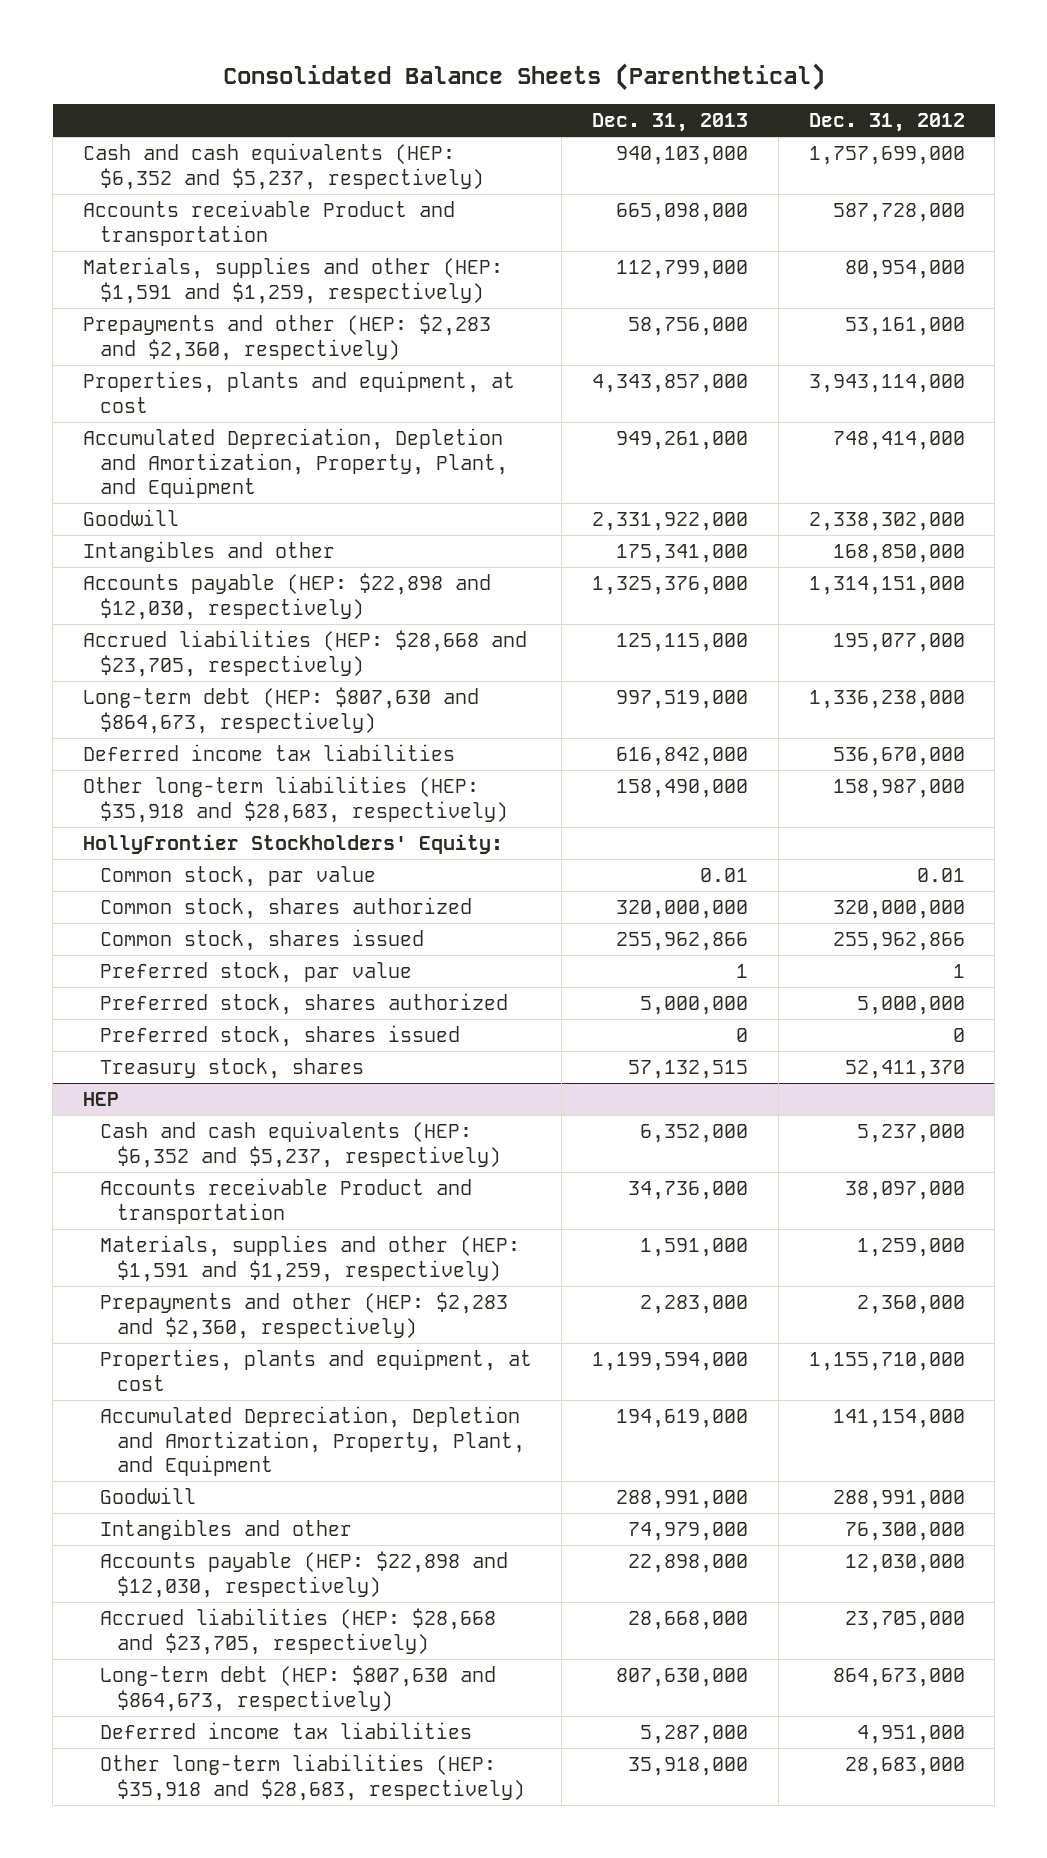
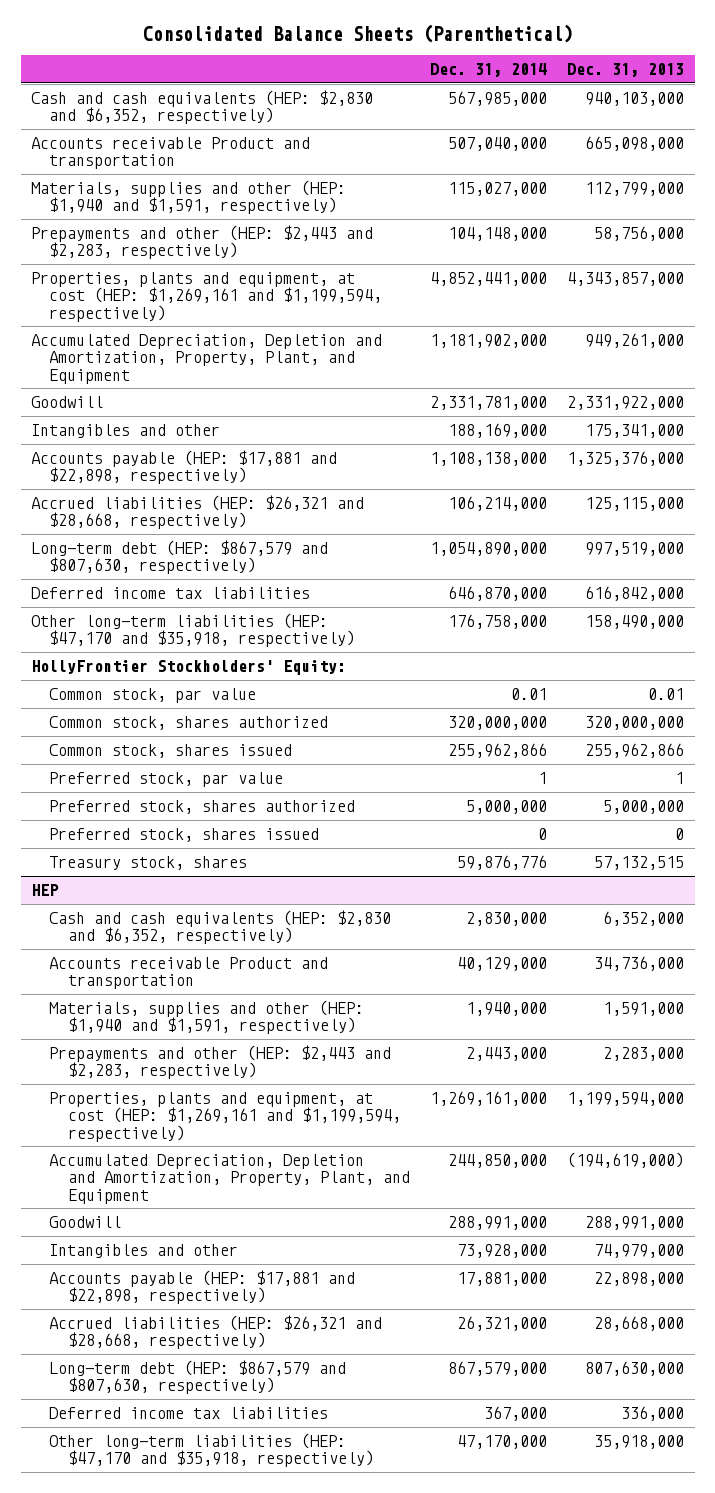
[808,113,965,133] Dec. 31, 2012 -> none
none -> [430,63,548,78] Dec. 31, 2014
[82,143,484,190] Cash and cash equivalents (HEP: $6,352 and $5,237, respectively) -> [30,90,373,125] Cash and cash equivalents (HEP: $2,830 and $6,352, respectively)
[82,257,503,304] Materials, supplies and other (HEP: $1,591 and $1,259, respectively) -> [30,180,346,215] Materials, supplies and other (HEP: $1,940 and $1,591, respectively)
[82,314,491,361] Prepayments and other (HEP: $2,283 and $2,360, respectively) -> [30,225,373,260] Prepayments and other (HEP: $2,443 and $2,283, respectively)
[82,371,515,413] Properties, plants and equipment, at cost -> [30,272,383,322] Properties, plants and equipment, at cost (HEP: $1,269,161 and $1,199,594, respectively)
[82,573,491,620] Accounts payable (HEP: $22,898 and $12,030, respectively) -> [30,450,337,485] Accounts payable (HEP: $17,881 and $22,898, respectively)
[82,630,527,677] Accrued liabilities (HEP: $28,668 and $23,705, respectively) -> [30,495,364,530] Accrued liabilities (HEP: $26,321 and $28,668, respectively)
[82,687,479,734] Long-term debt (HEP: $807,630 and $864,673, respectively) -> [30,540,328,575] Long-term debt (HEP: $867,579 and $807,630, respectively)
[82,776,508,823] Other long-term liabilities (HEP: $35,918 and $28,683, respectively) -> [30,613,356,648] Other long-term liabilities (HEP: $47,170 and $35,918, respectively)
[99,1121,501,1168] Cash and cash equivalents (HEP: $6,352 and $5,237, respectively) -> [49,910,392,945] Cash and cash equivalents (HEP: $2,830 and $6,352, respectively)
[99,1235,520,1282] Materials, supplies and other (HEP: $1,591 and $1,259, respectively) -> [49,1000,365,1035] Materials, supplies and other (HEP: $1,940 and $1,591, respectively)
[99,1292,508,1339] Prepayments and other (HEP: $2,283 and $2,360, respectively) -> [49,1045,392,1080] Prepayments and other (HEP: $2,443 and $2,283, respectively)
[99,1349,532,1391] Properties, plants and equipment, at cost -> [49,1092,402,1142] Properties, plants and equipment, at cost (HEP: $1,269,161 and $1,199,594, respectively)
[616,1409,749,1429] 194,619,000 -> [567,1152,685,1169] (194,619,000)
[99,1551,508,1598] Accounts payable (HEP: $22,898 and $12,030, respectively) -> [49,1270,356,1305] Accounts payable (HEP: $17,881 and $22,898, respectively)
[99,1608,496,1655] Accrued liabilities (HEP: $28,668 and $23,705, respectively) -> [49,1315,383,1350] Accrued liabilities (HEP: $26,321 and $28,668, respectively)
[99,1665,496,1712] Long-term debt (HEP: $807,630 and $864,673, respectively) -> [49,1360,347,1395] Long-term debt (HEP: $867,579 and $807,630, respectively)
[640,1725,749,1745] 5,287,000 -> [621,1406,685,1422] 336,000
[99,1754,525,1801] Other long-term liabilities (HEP: $35,918 and $28,683, respectively) -> [49,1433,375,1468] Other long-term liabilities (HEP: $47,170 and $35,918, respectively)

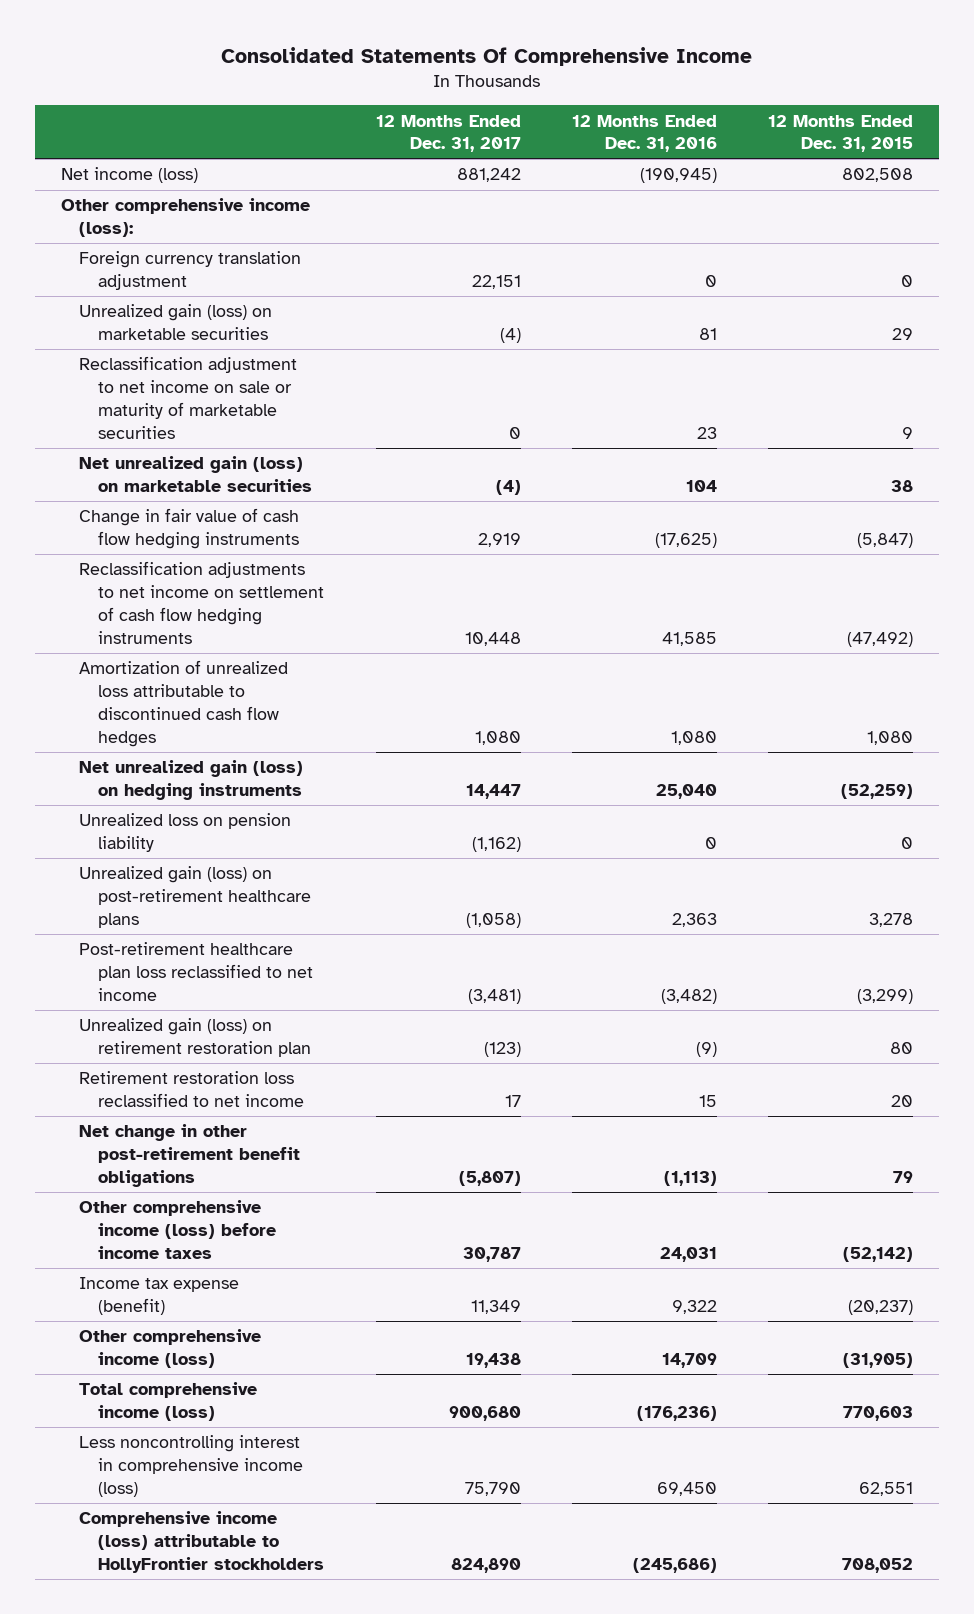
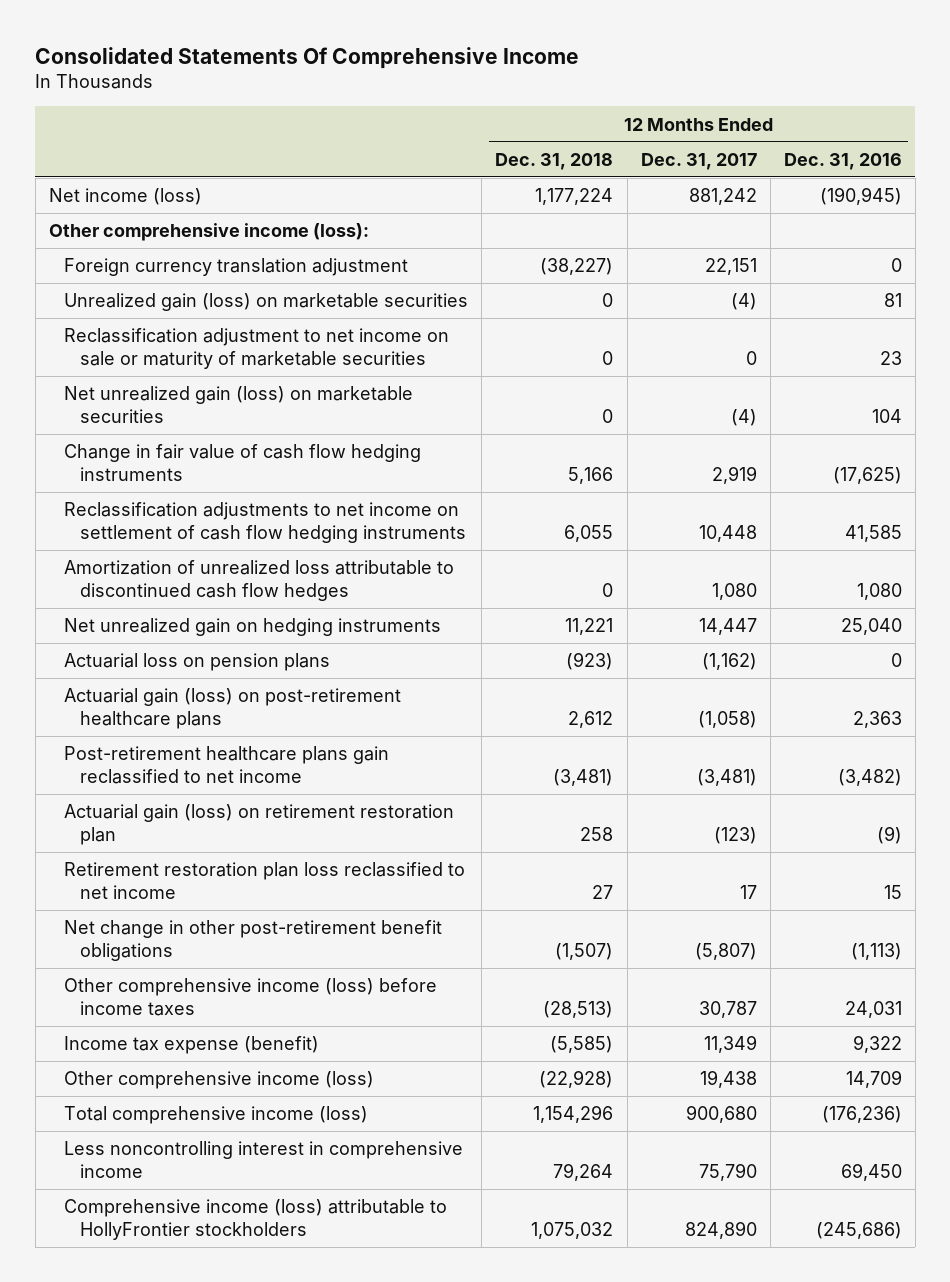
[768,114,914,153] 12 Months Ended Dec. 31, 2015 -> none
none -> [495,152,614,170] Dec. 31, 2018
[79,760,304,801] Net unrealized gain (loss) on hedging instruments -> [64,618,442,637] Net unrealized gain on hedging instruments
[79,813,292,853] Unrealized loss on pension liability -> [64,653,331,672] Actuarial loss on pension plans
[79,866,312,929] Unrealized gain (loss) on post-retirement healthcare plans -> [64,688,402,730] Actuarial gain (loss) on post-retirement healthcare plans
[79,942,314,1002] Post-retirement healthcare plan loss reclassified to net income -> [64,746,390,785] Post-retirement healthcare plans gain reclassified to net income
[79,1018,312,1058] Unrealized gain (loss) on retirement restoration plan -> [64,804,455,846] Actuarial gain (loss) on retirement restoration plan
[79,1071,305,1108] Retirement restoration loss reclassified to net income -> [64,862,466,900] Retirement restoration plan loss reclassified to net income
[79,1435,304,1498] Less noncontrolling interest in comprehensive income (loss) -> [64,1141,464,1179] Less noncontrolling interest in comprehensive income

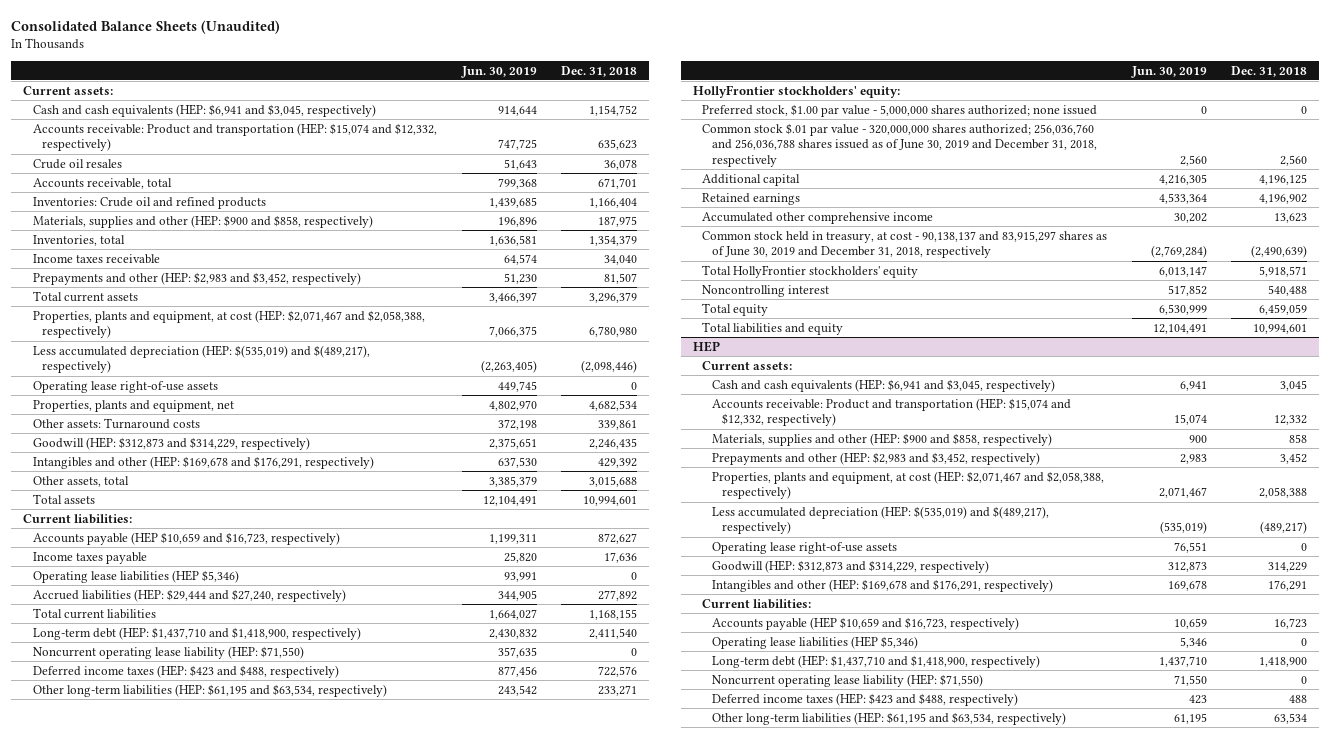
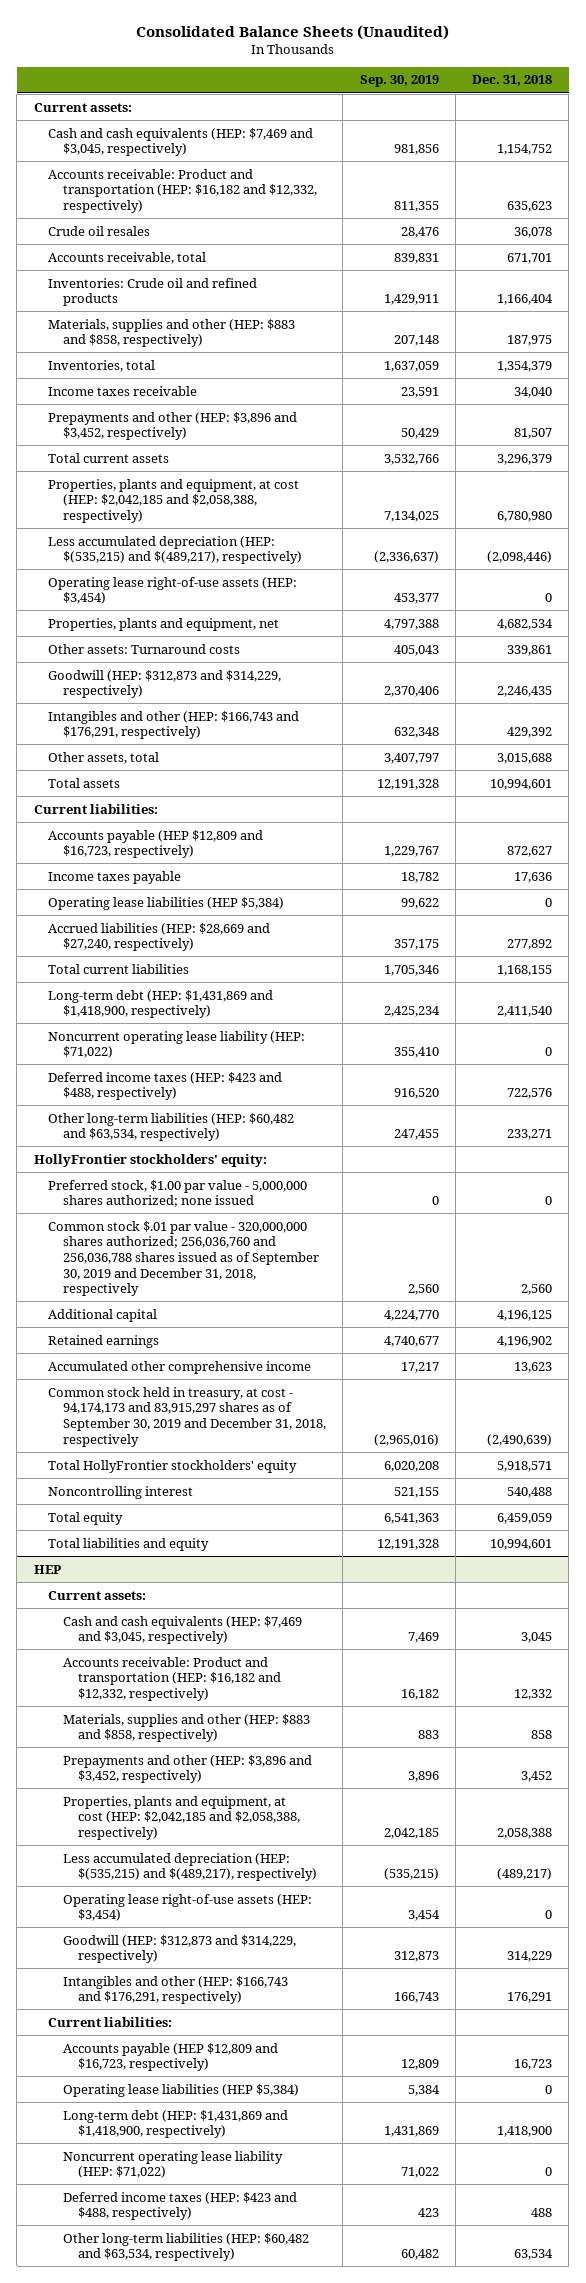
[460,65,537,78] Jun. 30, 2019 -> none
none -> [359,75,439,88] Sep. 30, 2019
[32,103,376,117] Cash and cash equivalents (HEP: $6,941 and $3,045, respectively) -> [48,127,314,157] Cash and cash equivalents (HEP: $7,469 and $3,045, respectively)
[32,122,437,152] Accounts receivable: Product and transportation (HEP: $15,074 and $12,332, respectively) -> [48,168,318,213] Accounts receivable: Product and transportation (HEP: $16,182 and $12,332, respectively)
[32,214,373,228] Materials, supplies and other (HEP: $900 and $858, respectively) -> [48,318,296,348] Materials, supplies and other (HEP: $883 and $858, respectively)
[32,271,361,285] Prepayments and other (HEP: $2,983 and $3,452, respectively) -> [48,411,298,441] Prepayments and other (HEP: $3,896 and $3,452, respectively)
[32,309,425,339] Properties, plants and equipment, at cost (HEP: $2,071,467 and $2,058,388, respectively) -> [48,478,300,523] Properties, plants and equipment, at cost (HEP: $2,042,185 and $2,058,388, respectively)
[32,344,370,374] Less accumulated depreciation (HEP: $(535,019) and $(489,217), respectively) -> [48,535,303,565] Less accumulated depreciation (HEP: $(535,215) and $(489,217), respectively)
[32,380,218,393] Operating lease right-of-use assets -> [48,576,298,605] Operating lease right-of-use assets (HEP: $3,454)
[32,455,374,469] Intangibles and other (HEP: $169,678 and $176,291, respectively) -> [48,710,300,740] Intangibles and other (HEP: $166,743 and $176,291, respectively)
[32,531,340,545] Accounts payable (HEP $10,659 and $16,723, respectively) -> [48,829,264,859] Accounts payable (HEP $12,809 and $16,723, respectively)
[32,569,239,583] Operating lease liabilities (HEP $5,346) -> [48,896,285,910] Operating lease liabilities (HEP $5,384)
[32,588,346,602] Accrued liabilities (HEP: $29,444 and $27,240, respectively) -> [48,922,271,952] Accrued liabilities (HEP: $28,669 and $27,240, respectively)
[32,626,361,640] Long-term debt (HEP: $1,437,710 and $1,418,900, respectively) -> [48,989,274,1019] Long-term debt (HEP: $1,431,869 and $1,418,900, respectively)
[32,645,304,659] Noncurrent operating lease liability (HEP: $71,550) -> [48,1030,306,1059] Noncurrent operating lease liability (HEP: $71,022)
[32,683,387,697] Other long-term liabilities (HEP: $61,195 and $63,534, respectively) -> [48,1112,295,1142] Other long-term liabilities (HEP: $60,482 and $63,534, respectively)
[702,122,1098,167] Common stock $.01 par value - 320,000,000 shares authorized; 256,036,760 and 256,036,788 shares issued as of June 30, 2019 and December 31, 2018, respectively -> [48,1220,320,1297] Common stock $.01 par value - 320,000,000 shares authorized; 256,036,760 and 256,036,788 shares issued as of September 30, 2019 and December 31, 2018, respectively
[702,230,1108,259] Common stock held in treasury, at cost - 90,138,137 and 83,915,297 shares as of June 30, 2019 and December 31, 2018, respectively -> [48,1386,327,1447] Common stock held in treasury, at cost - 94,174,173 and 83,915,297 shares as of September 30, 2019 and December 31, 2018, respectively
[712,378,1056,392] Cash and cash equivalents (HEP: $6,941 and $3,045, respectively) -> [63,1615,303,1645] Cash and cash equivalents (HEP: $7,469 and $3,045, respectively)
[712,397,1072,427] Accounts receivable: Product and transportation (HEP: $15,074 and $12,332, respectively) -> [63,1656,281,1701] Accounts receivable: Product and transportation (HEP: $16,182 and $12,332, respectively)
[712,432,1053,446] Materials, supplies and other (HEP: $900 and $858, respectively) -> [63,1713,311,1743] Materials, supplies and other (HEP: $883 and $858, respectively)
[712,451,1041,465] Prepayments and other (HEP: $2,983 and $3,452, respectively) -> [63,1754,313,1784] Prepayments and other (HEP: $3,896 and $3,452, respectively)
[712,470,1105,500] Properties, plants and equipment, at cost (HEP: $2,071,467 and $2,058,388, respectively) -> [63,1795,300,1840] Properties, plants and equipment, at cost (HEP: $2,042,185 and $2,058,388, respectively)
[712,505,1050,535] Less accumulated depreciation (HEP: $(535,019) and $(489,217), respectively) -> [63,1852,317,1882] Less accumulated depreciation (HEP: $(535,215) and $(489,217), respectively)
[712,541,898,554] Operating lease right-of-use assets -> [63,1893,313,1922] Operating lease right-of-use assets (HEP: $3,454)
[712,578,1054,592] Intangibles and other (HEP: $169,678 and $176,291, respectively) -> [63,1975,289,2005] Intangibles and other (HEP: $166,743 and $176,291, respectively)
[712,616,1020,630] Accounts payable (HEP $10,659 and $16,723, respectively) -> [63,2042,279,2072] Accounts payable (HEP $12,809 and $16,723, respectively)
[712,635,919,649] Operating lease liabilities (HEP $5,346) -> [63,2083,300,2097] Operating lease liabilities (HEP $5,384)
[712,654,1041,668] Long-term debt (HEP: $1,437,710 and $1,418,900, respectively) -> [63,2109,289,2139] Long-term debt (HEP: $1,431,869 and $1,418,900, respectively)
[712,673,984,687] Noncurrent operating lease liability (HEP: $71,550) -> [63,2150,284,2179] Noncurrent operating lease liability (HEP: $71,022)
[712,711,1067,725] Other long-term liabilities (HEP: $61,195 and $63,534, respectively) -> [63,2232,310,2262] Other long-term liabilities (HEP: $60,482 and $63,534, respectively)

